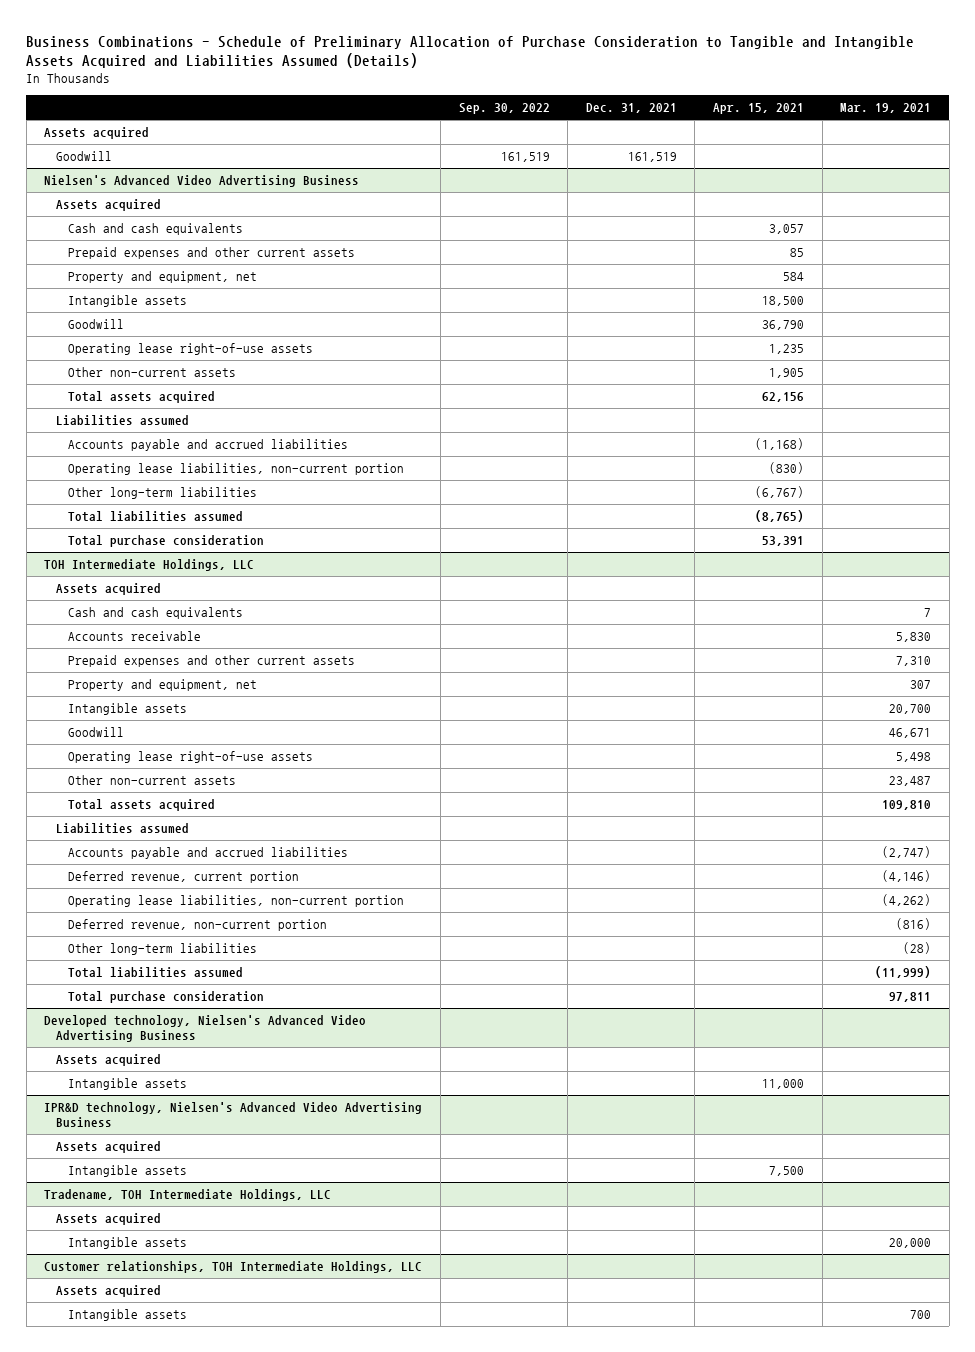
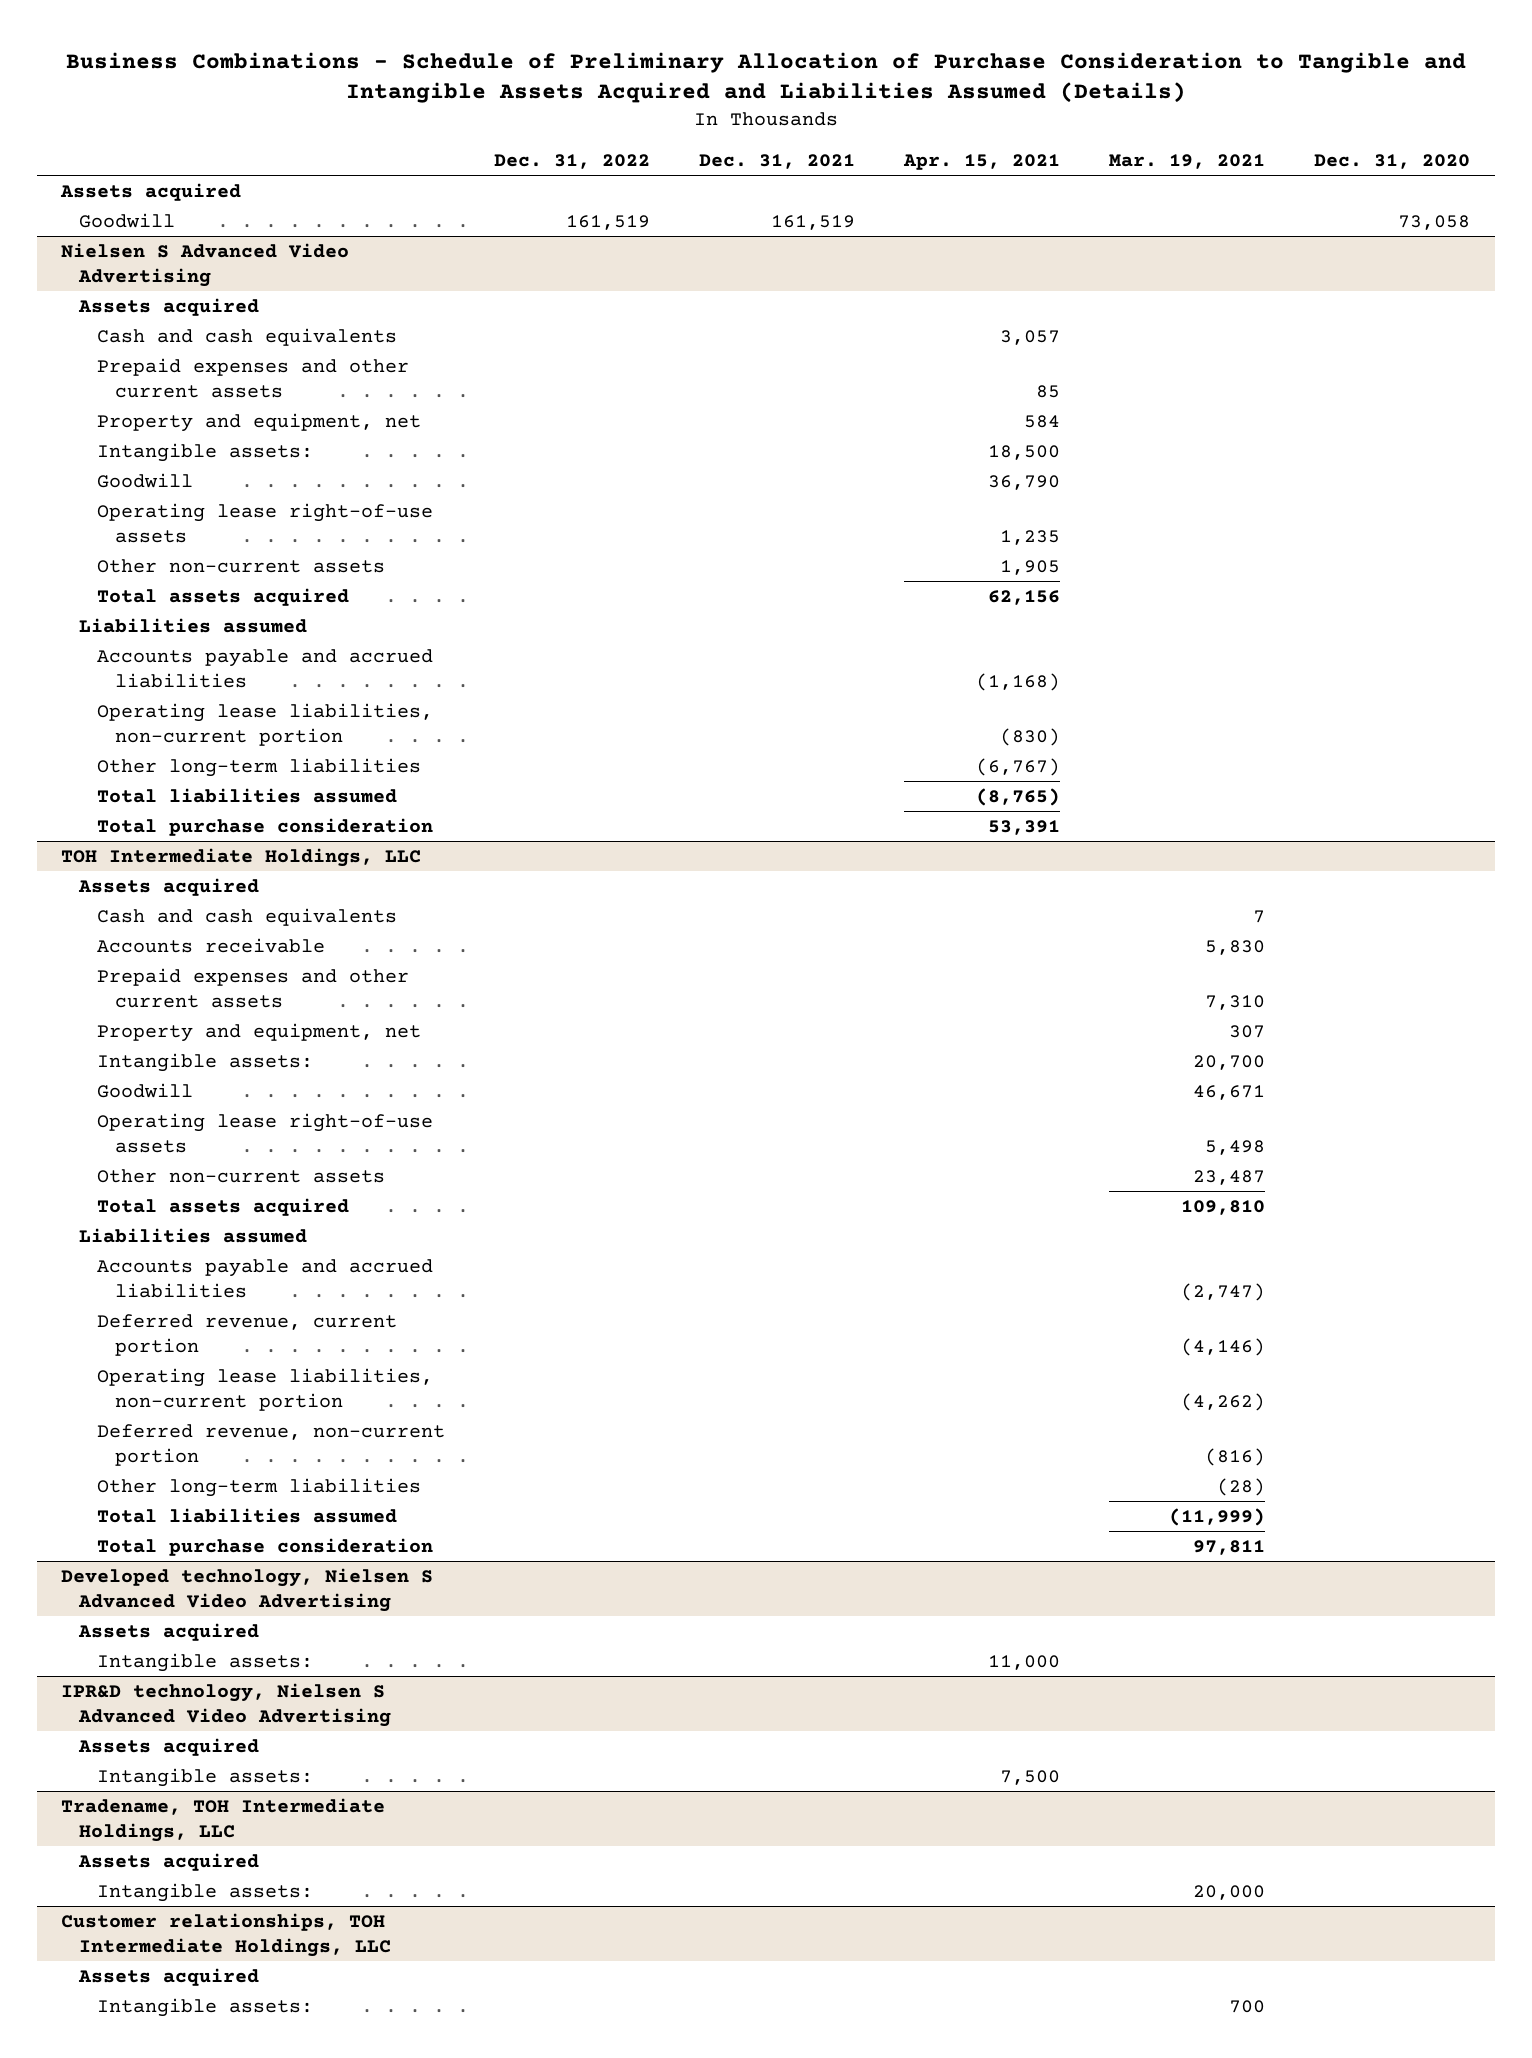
[458,103,550,115] Sep. 30, 2022 -> none
none -> [493,153,650,169] Dec. 31, 2022
none -> [1314,153,1471,169] Dec. 31, 2020
[44,175,360,188] Nielsen's Advanced Video Advertising Business -> [61,242,350,288] Nielsen S Advanced Video Advertising
[68,295,188,308] Intangible assets -> [96,442,313,462] Intangible assets:
[68,703,188,716] Intangible assets -> [96,1052,313,1072] Intangible assets:
[44,1015,367,1042] Developed technology, Nielsen's Advanced Video Advertising Business -> [61,1567,434,1613] Developed technology, Nielsen S Advanced Video Advertising
[68,1078,188,1091] Intangible assets -> [96,1652,313,1672] Intangible assets:
[44,1102,423,1127] IPR&D technology, Nielsen's Advanced Video Advertising Business -> [61,1682,392,1728] IPR&D technology, Nielsen S Advanced Video Advertising
[68,1165,188,1178] Intangible assets -> [96,1767,313,1787] Intangible assets:
[68,1237,188,1250] Intangible assets -> [96,1882,313,1902] Intangible assets:
[68,1309,188,1322] Intangible assets -> [96,1997,313,2017] Intangible assets:

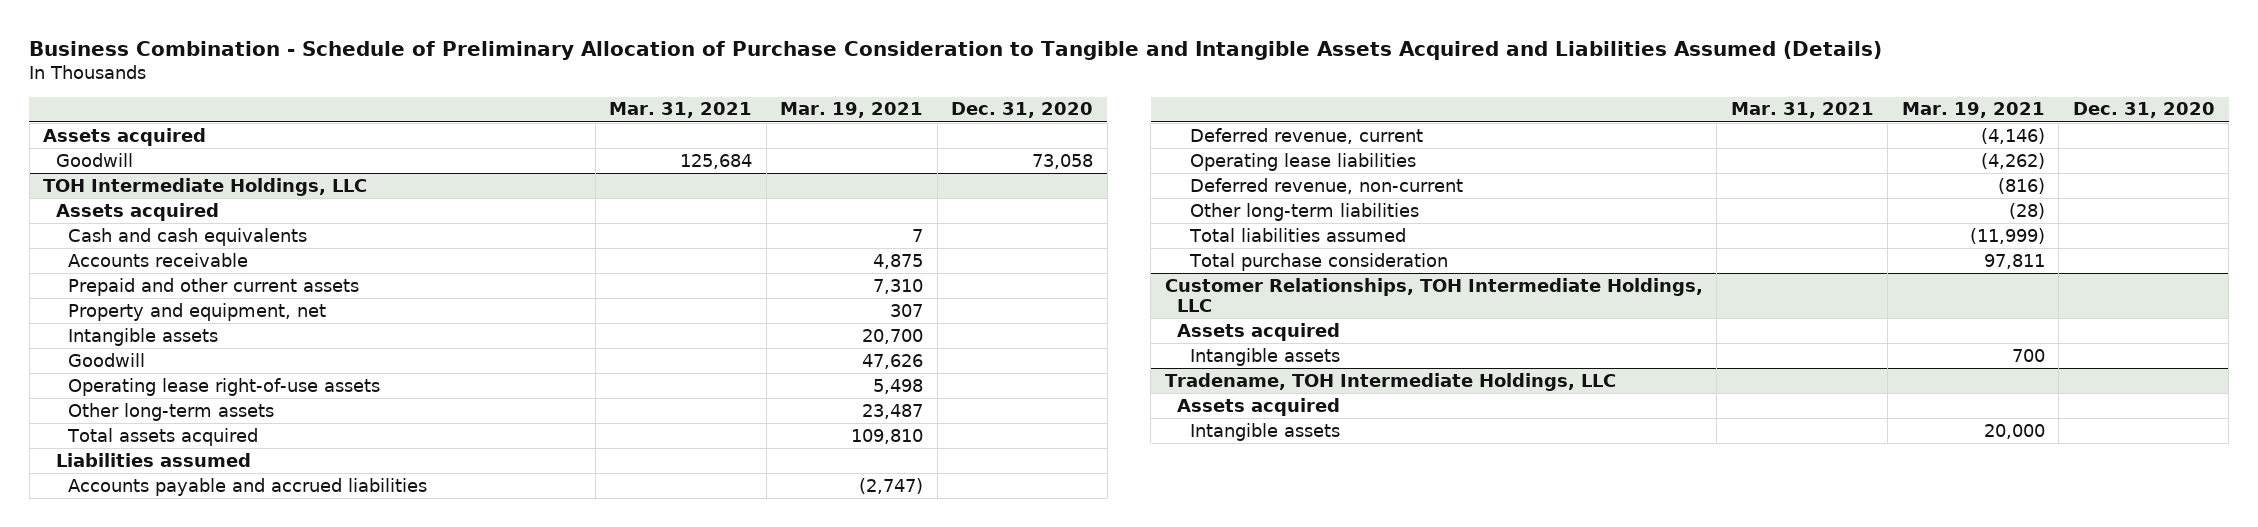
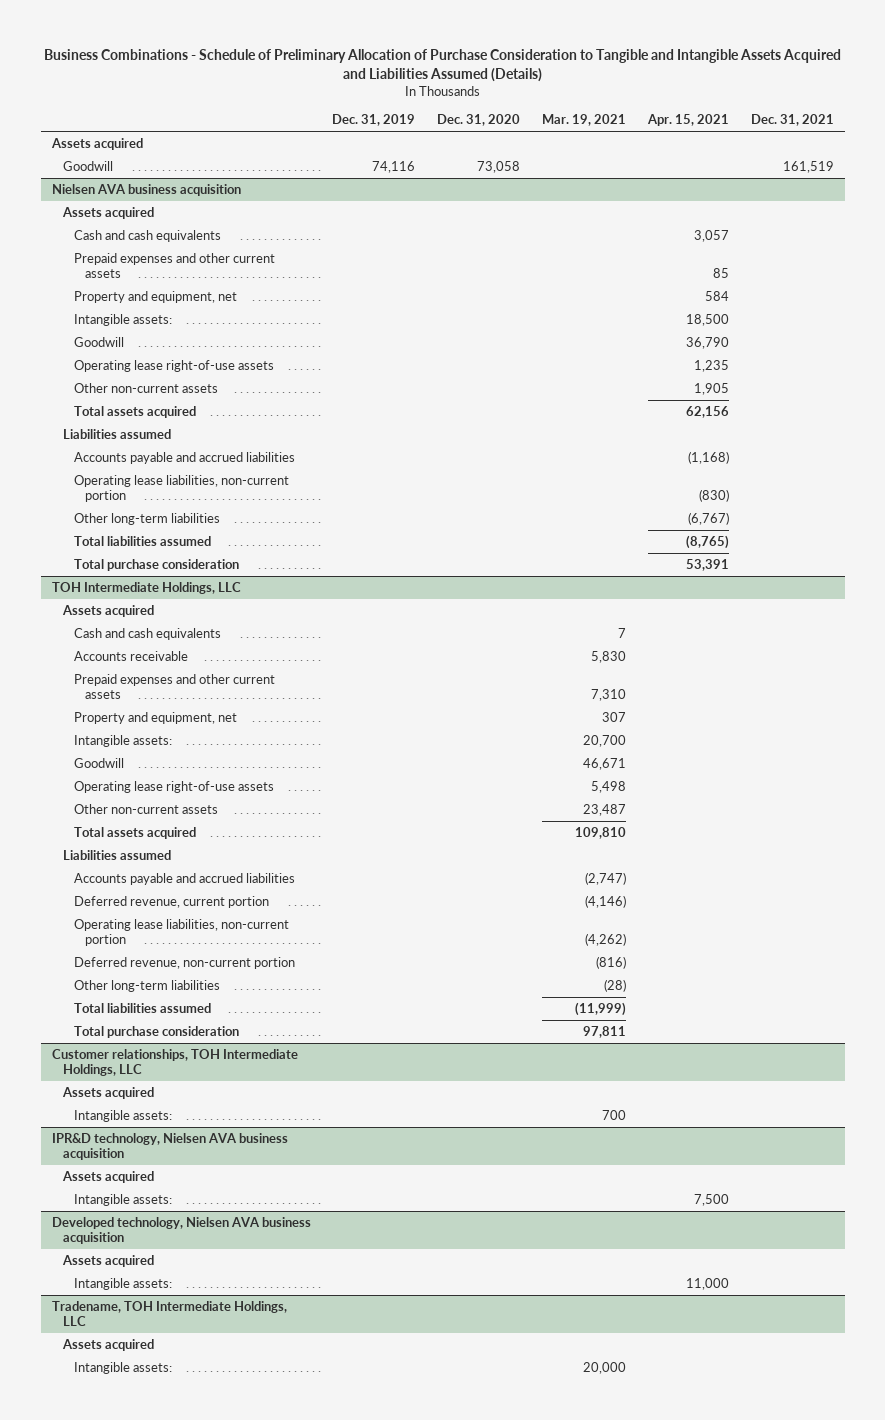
[29,40,1883,60] Business Combination - Schedule of Preliminary Allocation of Purchase Consideration to Tangible and Intangible Assets Acquired and Liabilities Assumed (Details) -> [43,48,841,83] Business Combinations - Schedule of Preliminary Allocation of Purchase Consideration to Tangible and Intangible Assets Acquired and Liabilities Assumed (Details)
[609,102,753,119] Mar. 31, 2021 -> none
none -> [332,114,416,127] Dec. 31, 2019
none -> [646,114,729,127] Apr. 15, 2021
none -> [750,114,834,127] Dec. 31, 2021
none -> [51,184,241,197] Nielsen AVA business acquisition
none -> [61,207,154,220] Assets acquired
none -> [74,230,222,243] Cash and cash equivalents
none -> [74,253,276,278] Prepaid expenses and other current assets
none -> [74,291,238,304] Property and equipment, net
none -> [74,314,173,327] Intangible assets:
none -> [74,337,125,348] Goodwill
none -> [74,360,275,373] Operating lease right-of-use assets
none -> [74,383,219,394] Other non-current assets
none -> [74,406,197,419] Total assets acquired
none -> [62,429,171,440] Liabilities assumed
none -> [74,452,296,465] Accounts payable and accrued liabilities
none -> [74,475,290,502] Operating lease liabilities, non-current portion
none -> [74,513,221,526] Other long-term liabilities
none -> [74,536,212,547] Total liabilities assumed
none -> [74,559,240,572] Total purchase consideration
[873,253,924,269] 4,875 -> [591,651,627,664] 5,830
[68,277,360,296] Prepaid and other current assets -> [74,674,276,699] Prepaid expenses and other current assets
[68,327,219,346] Intangible assets -> [74,735,173,748] Intangible assets:
[862,353,924,369] 47,626 -> [583,758,627,771] 46,671
[68,402,275,421] Other long-term assets -> [74,804,219,815] Other non-current assets
[1189,127,1423,144] Deferred revenue, current -> [74,896,270,909] Deferred revenue, current portion
[1189,152,1416,171] Operating lease liabilities -> [74,919,290,946] Operating lease liabilities, non-current portion
[1189,177,1463,194] Deferred revenue, non-current -> [74,957,296,970] Deferred revenue, non-current portion
[1164,277,1703,313] Customer Relationships, TOH Intermediate Holdings, LLC -> [51,1049,298,1076] Customer relationships, TOH Intermediate Holdings, LLC
[1189,347,1340,366] Intangible assets -> [74,1110,173,1123] Intangible assets:
none -> [51,1133,288,1160] IPR&D technology, Nielsen AVA business acquisition
none -> [61,1171,154,1184] Assets acquired
none -> [74,1194,173,1207] Intangible assets:
none -> [51,1217,311,1244] Developed technology, Nielsen AVA business acquisition
none -> [61,1255,154,1268] Assets acquired
none -> [74,1278,173,1291] Intangible assets:
[1189,422,1340,441] Intangible assets -> [74,1362,173,1375] Intangible assets:

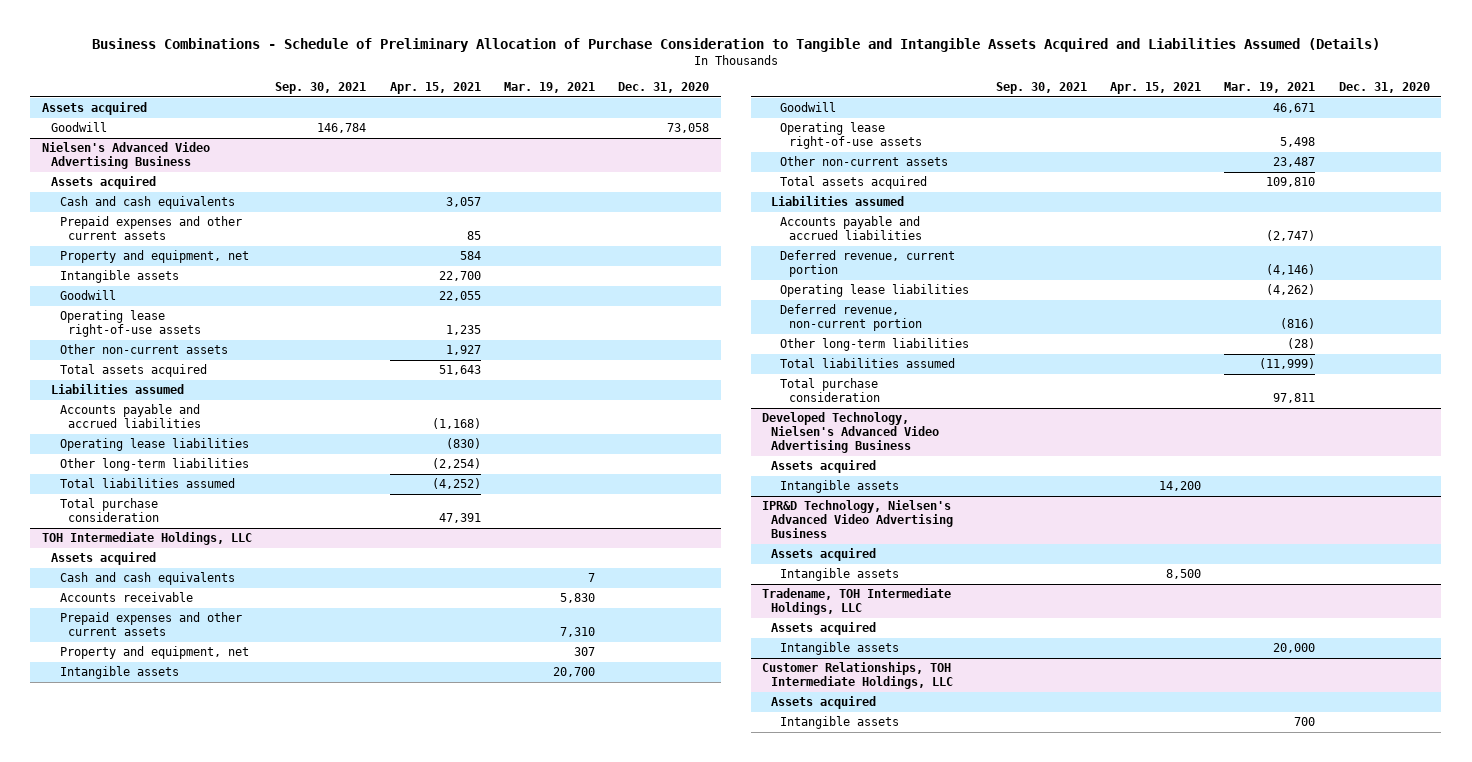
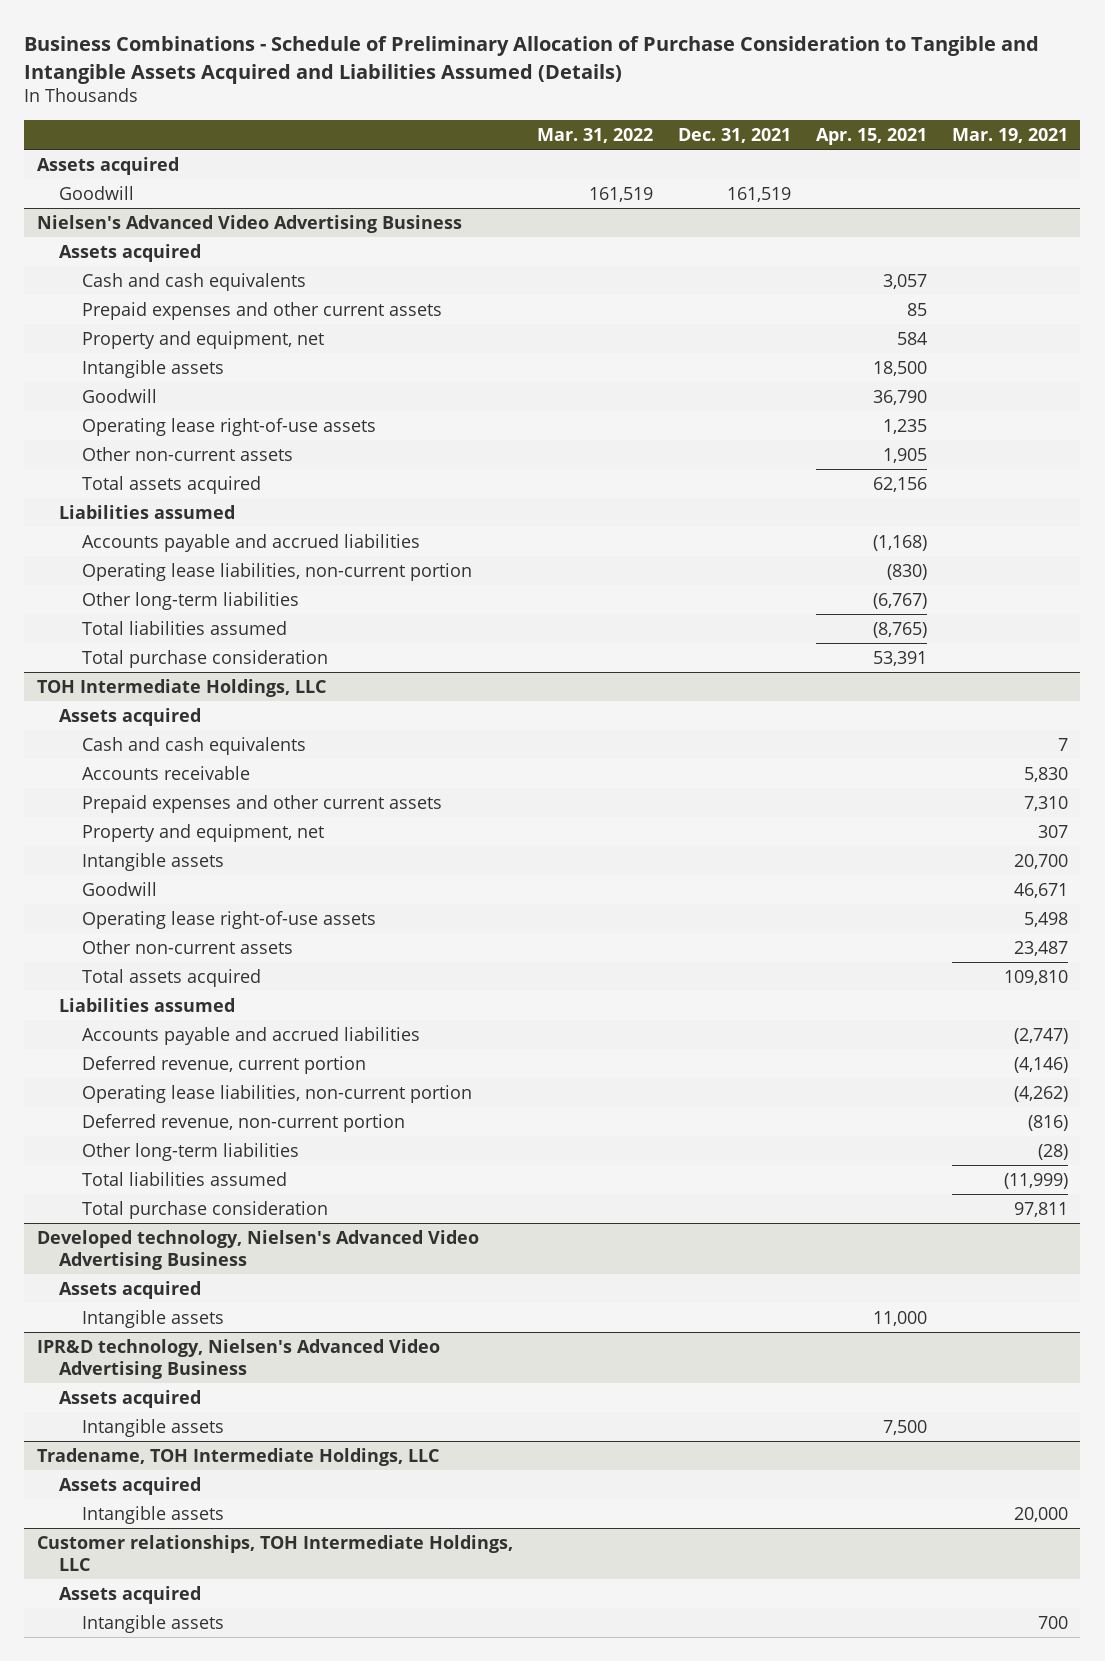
[275,82,367,95] Sep. 30, 2021 -> none
[618,82,710,94] Dec. 31, 2020 -> none
none -> [537,127,654,143] Mar. 31, 2022
none -> [678,127,792,143] Dec. 31, 2021
[438,271,481,282] 22,700 -> [873,360,928,376] 18,500
[438,291,481,302] 22,055 -> [873,389,928,405] 36,790
[445,345,481,356] 1,927 -> [883,447,928,463] 1,905
[438,365,481,376] 51,643 -> [873,476,928,492] 62,156
[59,438,249,452] Operating lease liabilities -> [82,562,473,581] Operating lease liabilities, non-current portion
[431,458,481,470] (2,254) -> [873,592,928,609] (6,767)
[431,478,481,490] (4,252) -> [873,621,928,638] (8,765)
[438,513,481,524] 47,391 -> [873,650,928,666] 53,391
[779,284,969,298] Operating lease liabilities -> [82,1084,473,1103] Operating lease liabilities, non-current portion
[762,412,940,454] Developed Technology, Nielsen's Advanced Video Advertising Business -> [36,1229,479,1270] Developed technology, Nielsen's Advanced Video Advertising Business
[1158,481,1201,492] 14,200 -> [873,1310,928,1326] 11,000
[762,500,954,539] IPR&D Technology, Nielsen's Advanced Video Advertising Business -> [36,1338,440,1379] IPR&D technology, Nielsen's Advanced Video Advertising Business
[1165,569,1201,580] 8,500 -> [883,1419,928,1435] 7,500
[762,662,954,690] Customer Relationships, TOH Intermediate Holdings, LLC -> [36,1534,513,1571] Customer relationships, TOH Intermediate Holdings, LLC

